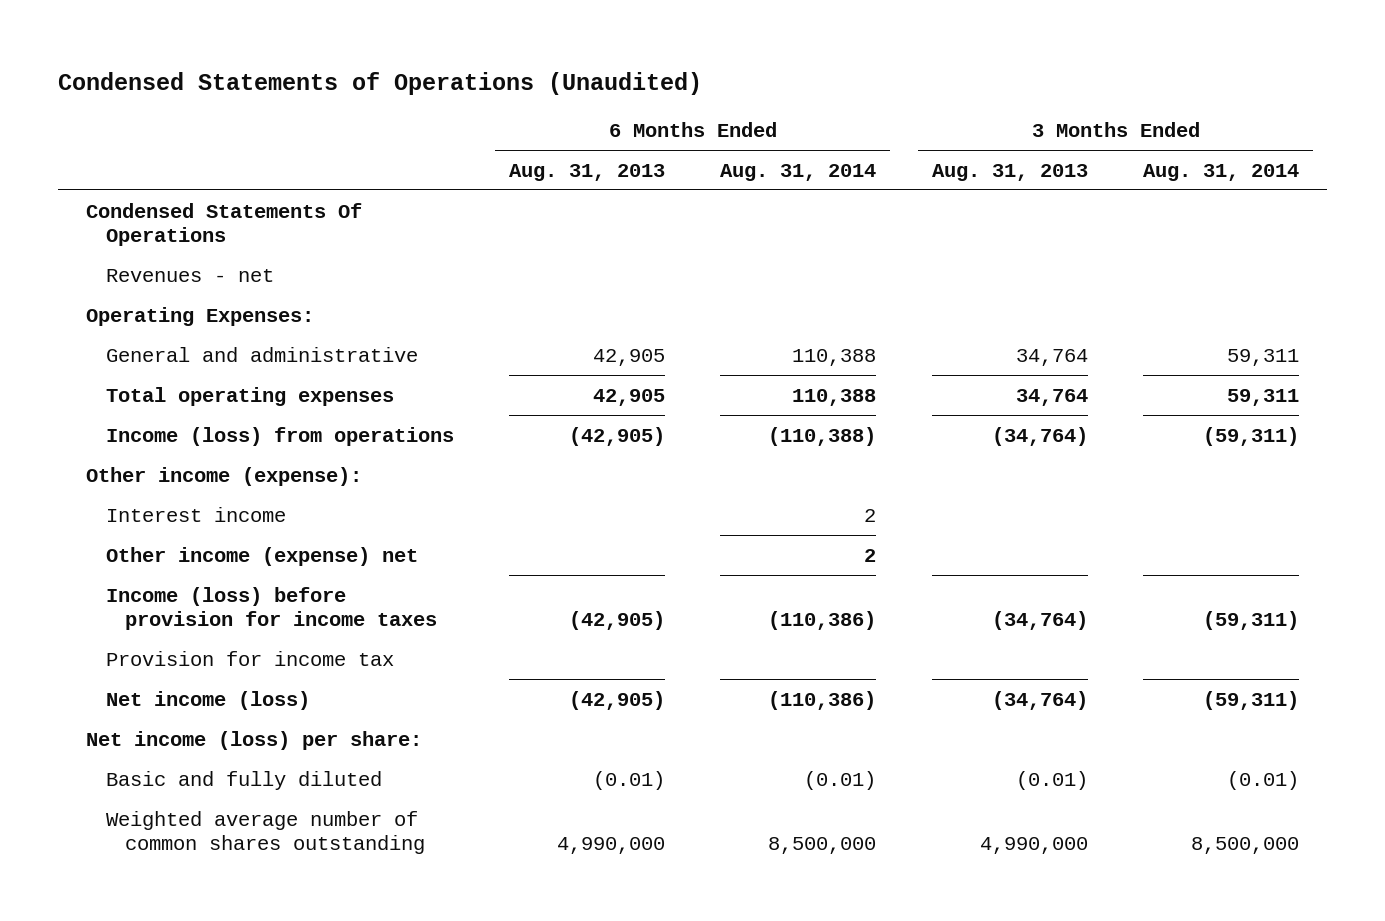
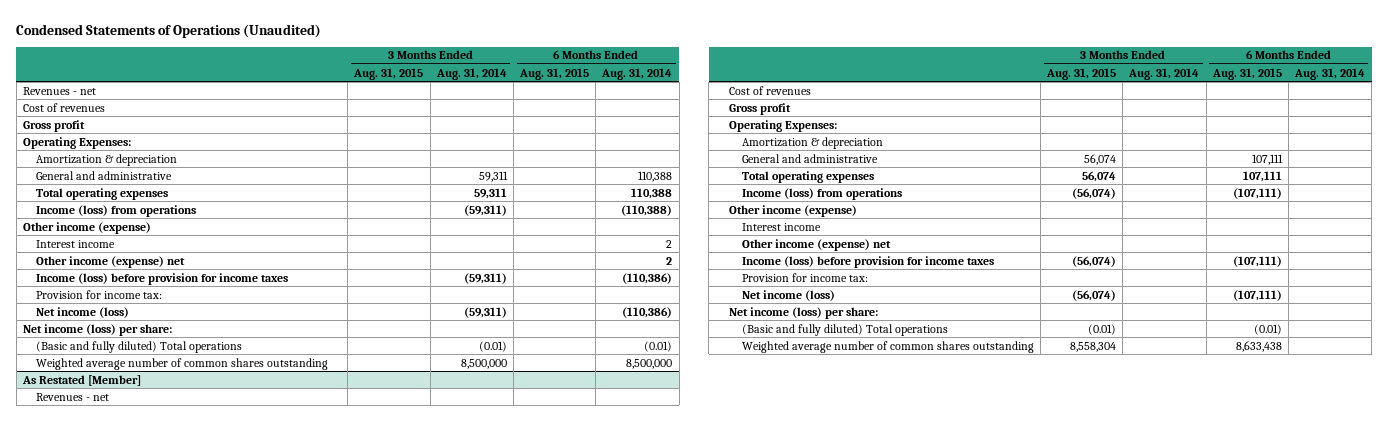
[509,163,666,181] Aug. 31, 2013 -> none
[931,163,1088,181] Aug. 31, 2013 -> none
none -> [353,67,424,80] Aug. 31, 2015
none -> [519,67,590,80] Aug. 31, 2015
[85,202,362,246] Condensed Statements Of Operations -> none
none -> [22,102,105,112] Cost of revenues
none -> [22,119,85,132] Gross profit
none -> [36,153,178,166] Amortization & depreciation
[85,466,362,486] Other income (expense): -> [22,221,151,234] Other income (expense)
[105,650,394,666] Provision for income tax -> [36,289,163,299] Provision for income tax:
[105,770,382,790] Basic and fully diluted -> [36,340,243,353] (Basic and fully diluted) Total operations
none -> [21,374,141,386] As Restated [Member]
none -> [36,392,110,401] Revenues - net
none -> [728,85,811,95] Cost of revenues
none -> [728,102,791,115] Gross profit
none -> [728,119,837,132] Operating Expenses:
none -> [741,136,883,149] Amortization & depreciation
none -> [741,153,878,163] General and administrative
none -> [741,170,874,183] Total operating expenses
none -> [741,187,902,200] Income (loss) from operations
none -> [728,204,857,217] Other income (expense)
none -> [741,222,821,231] Interest income
none -> [741,238,891,251] Other income (expense) net
none -> [741,255,994,268] Income (loss) before provision for income taxes
none -> [741,272,868,282] Provision for income tax:
none -> [741,289,835,301] Net income (loss)
none -> [728,306,878,319] Net income (loss) per share:
none -> [741,323,948,336] (Basic and fully diluted) Total operations
none -> [741,340,1034,353] Weighted average number of common shares outstanding

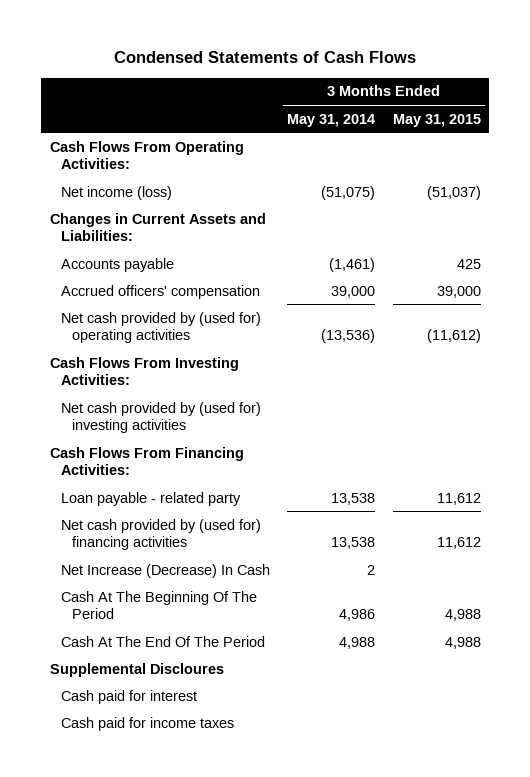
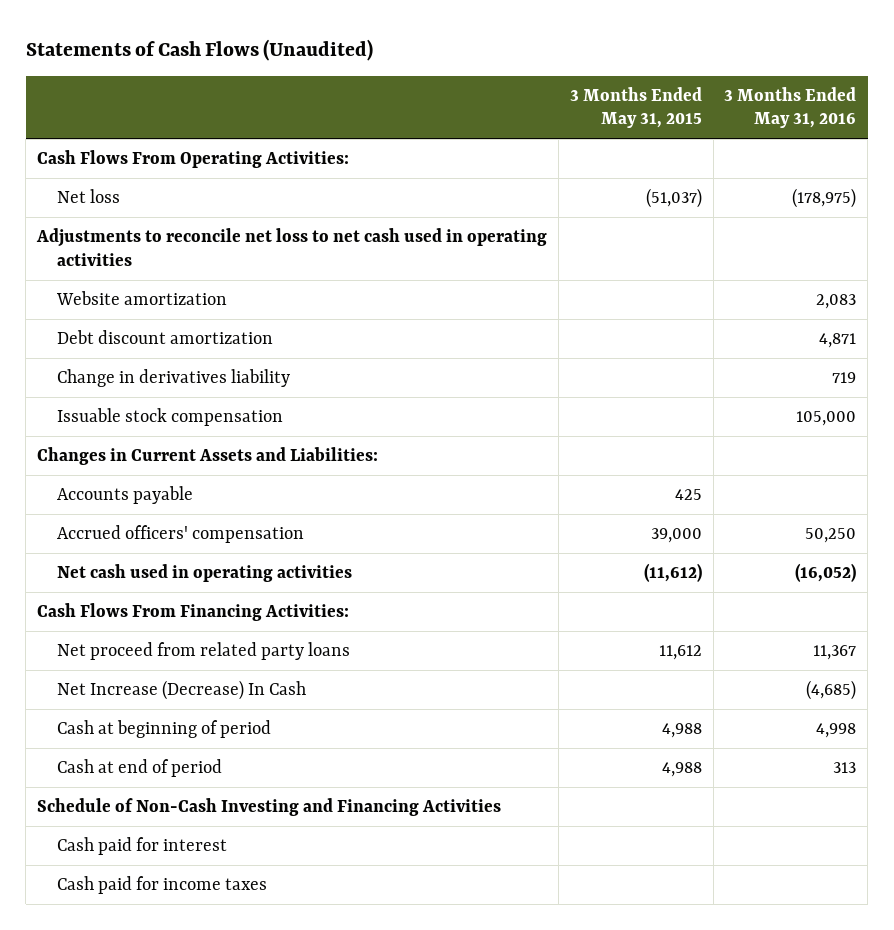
[114,51,417,64] Condensed Statements of Cash Flows -> [25,39,373,62] Statements of Cash Flows (Unaudited)
[287,113,376,127] May 31, 2014 -> none
none -> [724,86,857,129] 3 Months Ended May 31, 2016
[61,185,173,200] Net income (loss) -> [56,188,120,203] Net loss
none -> [36,227,548,266] Adjustments to reconcile net loss to net cash used in operating activities
none -> [55,290,227,305] Website amortization
none -> [56,329,273,344] Debt discount amortization
none -> [56,368,290,387] Change in derivatives liability
none -> [56,407,283,426] Issuable stock compensation
[49,356,239,385] Cash Flows From Investing Activities: -> none
[61,401,262,433] Net cash provided by (used for) investing activities -> none
[61,311,262,343] Net cash provided by (used for) operating activities -> [56,563,352,582] Net cash used in operating activities
[61,518,262,550] Net cash provided by (used for) financing activities -> none
[61,491,242,506] Loan payable - related party -> [56,641,350,660] Net proceed from related party loans
[49,662,224,677] Supplemental Discloures -> none
[61,590,258,619] Cash At The Beginning Of The Period -> [56,719,271,738] Cash at beginning of period
[61,635,266,647] Cash At The End Of The Period -> [56,758,222,777] Cash at end of period
none -> [37,797,502,816] Schedule of Non-Cash Investing and Financing Activities

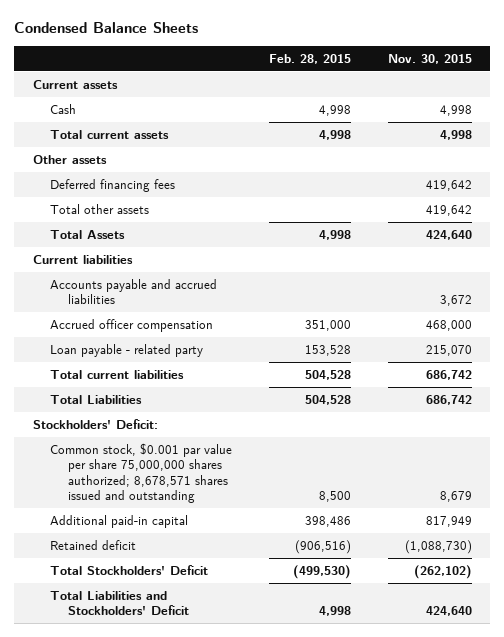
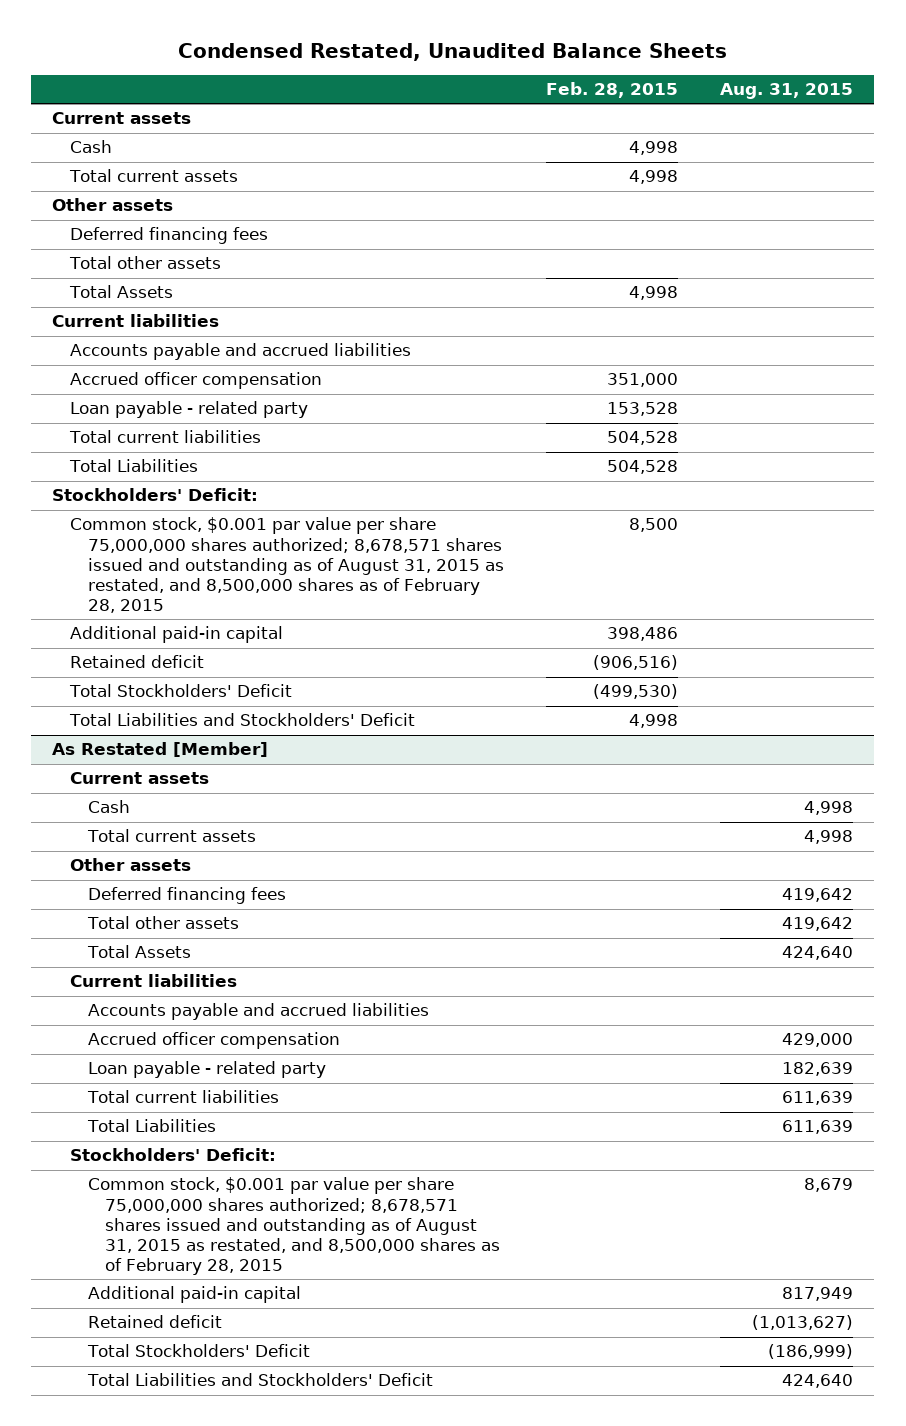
[14,22,199,34] Condensed Balance Sheets -> [177,42,727,61] Condensed Restated, Unaudited Balance Sheets
[387,53,472,64] Nov. 30, 2015 -> none
none -> [720,83,854,100] Aug. 31, 2015
[50,442,233,504] Common stock, $0.001 par value per share 75,000,000 shares authorized; 8,678,571 shares issued and outstanding -> [70,517,504,614] Common stock, $0.001 par value per share 75,000,000 shares authorized; 8,678,571 shares issued and outstanding as of August 31, 2015 as restated, and 8,500,000 shares as of February 28, 2015
none -> [52,742,269,758] As Restated [Member]
none -> [70,772,210,785] Current assets
none -> [87,800,130,814] Cash
none -> [86,829,256,843] Total current assets
none -> [70,858,192,872] Other assets
none -> [87,887,286,905] Deferred financing fees
none -> [86,916,239,930] Total other assets
none -> [86,945,191,959] Total Assets
none -> [70,974,238,988] Current liabilities
none -> [87,1003,429,1021] Accounts payable and accrued liabilities
none -> [87,1032,340,1050] Accrued officer compensation
none -> [87,1061,326,1079] Loan payable - related party
none -> [86,1090,279,1104] Total current liabilities
none -> [86,1119,216,1133] Total Liabilities
none -> [70,1148,277,1162] Stockholders' Deficit:
none -> [87,1177,501,1276] Common stock, $0.001 par value per share 75,000,000 shares authorized; 8,678,571 shares issued and outstanding as of August 31, 2015 as restated, and 8,500,000 shares as of February 28, 2015
none -> [87,1286,301,1304] Additional paid-in capital
none -> [87,1315,222,1329] Retained deficit
none -> [86,1344,310,1358] Total Stockholders' Deficit
none -> [86,1373,433,1387] Total Liabilities and Stockholders' Deficit

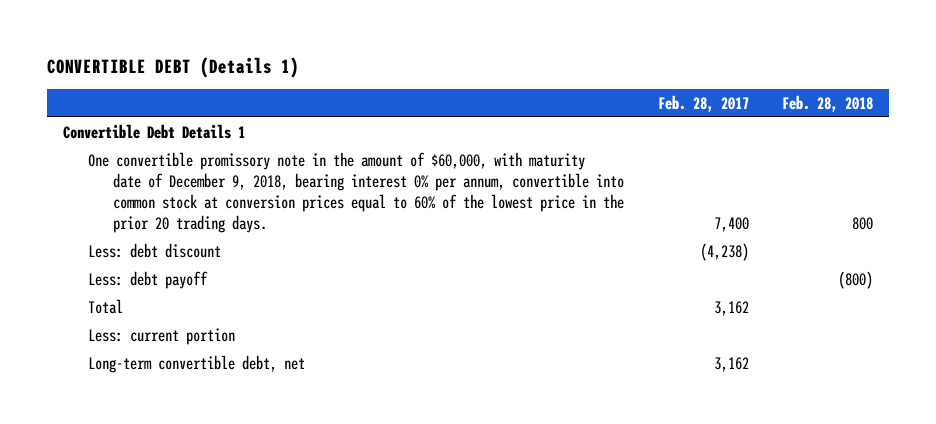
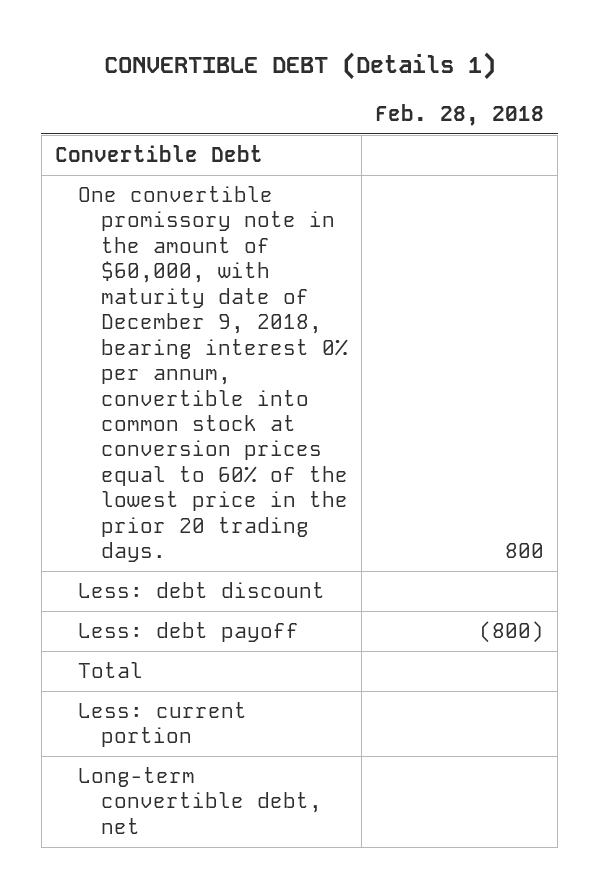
[657,94,749,112] Feb. 28, 2017 -> none
[63,123,246,139] Convertible Debt Details 1 -> [55,145,264,163] Convertible Debt

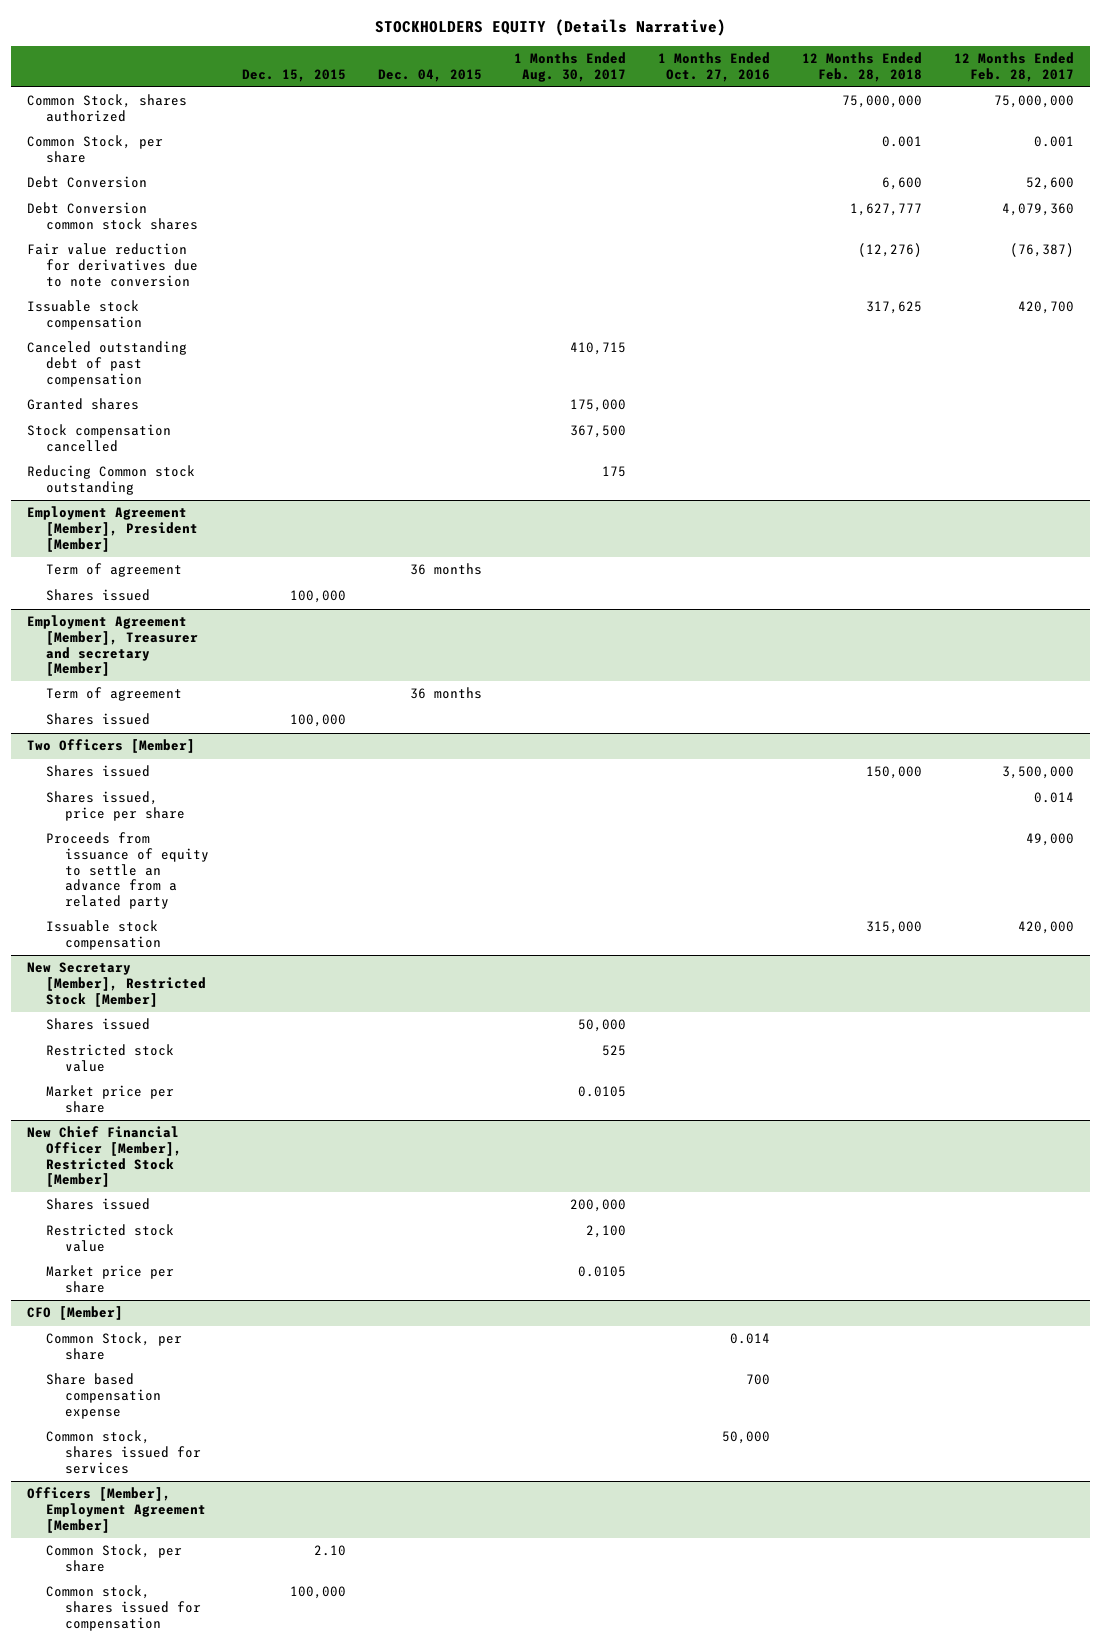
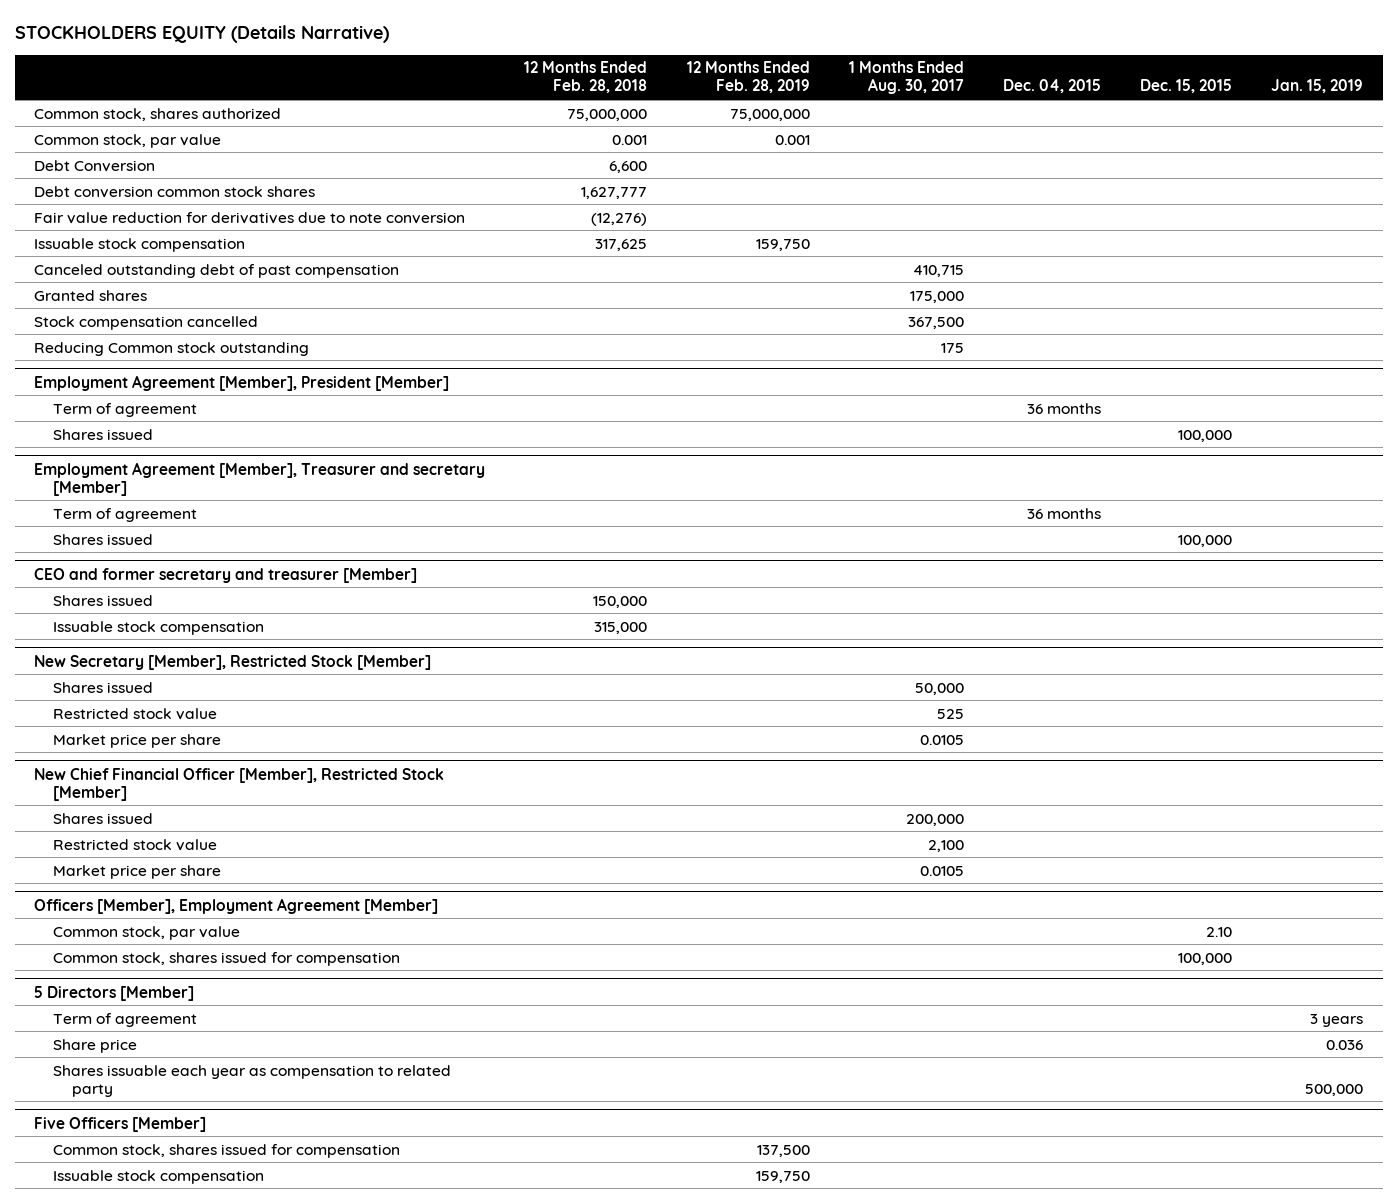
[657,52,770,82] 1 Months Ended Oct. 27, 2016 -> none
[954,52,1075,82] 12 Months Ended Feb. 28, 2017 -> none
none -> [686,61,810,94] 12 Months Ended Feb. 28, 2019
none -> [1271,79,1364,94] Jan. 15, 2019
[27,94,188,123] Common Stock, shares authorized -> [34,107,282,121] Common stock, shares authorized
[27,135,164,164] Common Stock, per share -> [34,133,222,148] Common stock, par value
[27,202,199,231] Debt Conversion common stock shares -> [34,185,316,198] Debt conversion common stock shares
[27,739,196,754] Two Officers [Member] -> [34,567,418,583] CEO and former secretary and treasurer [Member]
[46,791,186,822] Shares issued, price per share -> none
[46,832,210,909] Proceeds from issuance of equity to settle an advance from a related party -> none
[27,1306,124,1321] CFO [Member] -> none
[46,1332,183,1361] Common Stock, per share -> none
[46,1373,162,1419] Share based compensation expense -> none
[46,1430,202,1474] Common stock, shares issued for services -> none
[46,1544,183,1573] Common Stock, per share -> [52,925,240,940] Common stock, par value
none -> [34,985,195,1001] 5 Directors [Member]
none -> [52,1012,197,1027] Term of agreement
none -> [52,1038,137,1053] Share price
none -> [52,1064,451,1097] Shares issuable each year as compensation to related party
none -> [34,1116,207,1132] Five Officers [Member]
none -> [52,1143,400,1158] Common stock, shares issued for compensation
none -> [52,1169,264,1184] Issuable stock compensation

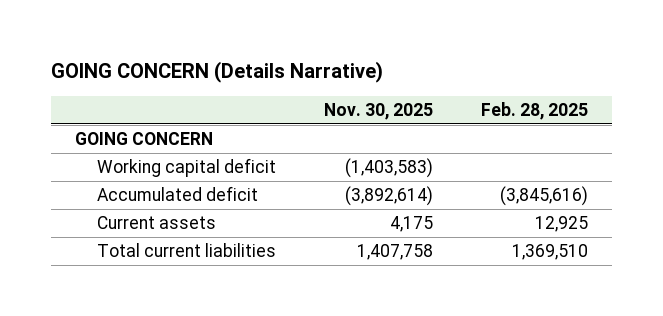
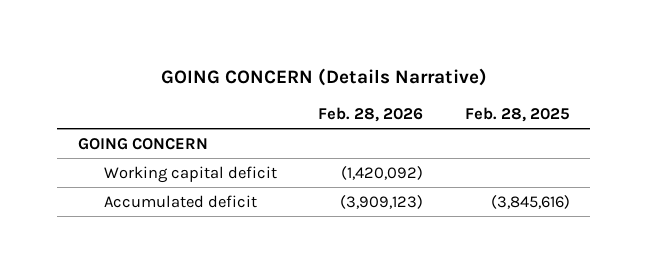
[324,102,434,120] Nov. 30, 2025 -> none
none -> [318,106,424,122] Feb. 28, 2026
[97,216,217,230] Current assets -> none
[97,243,277,258] Total current liabilities -> none

